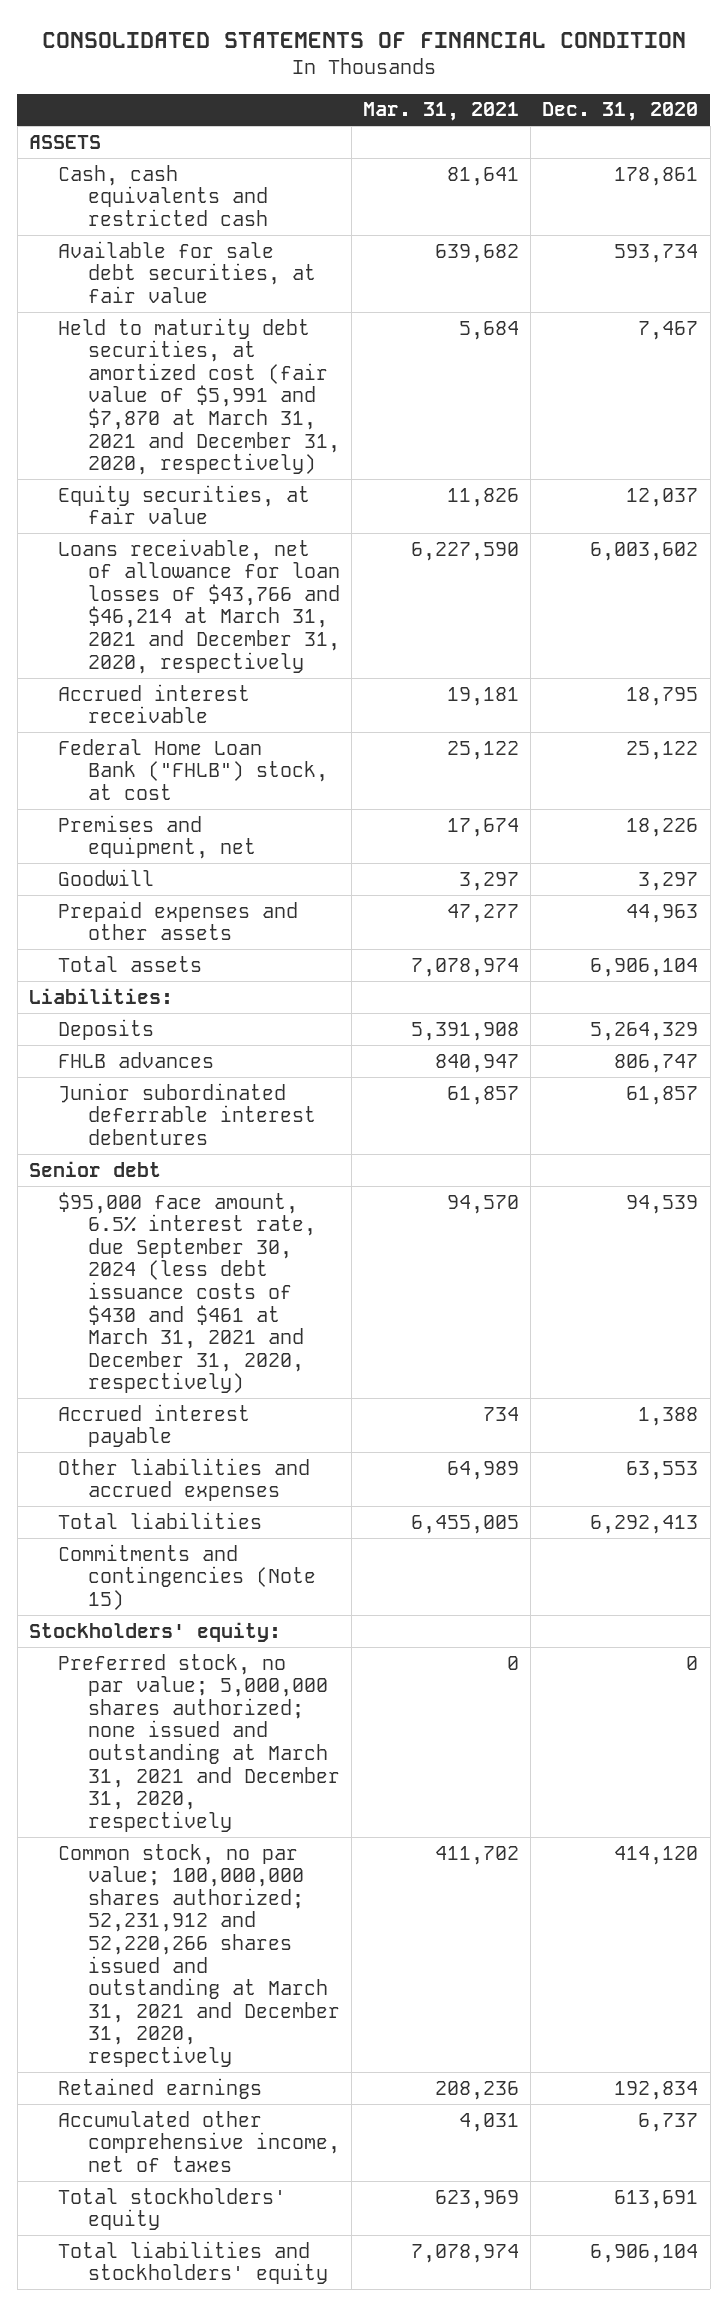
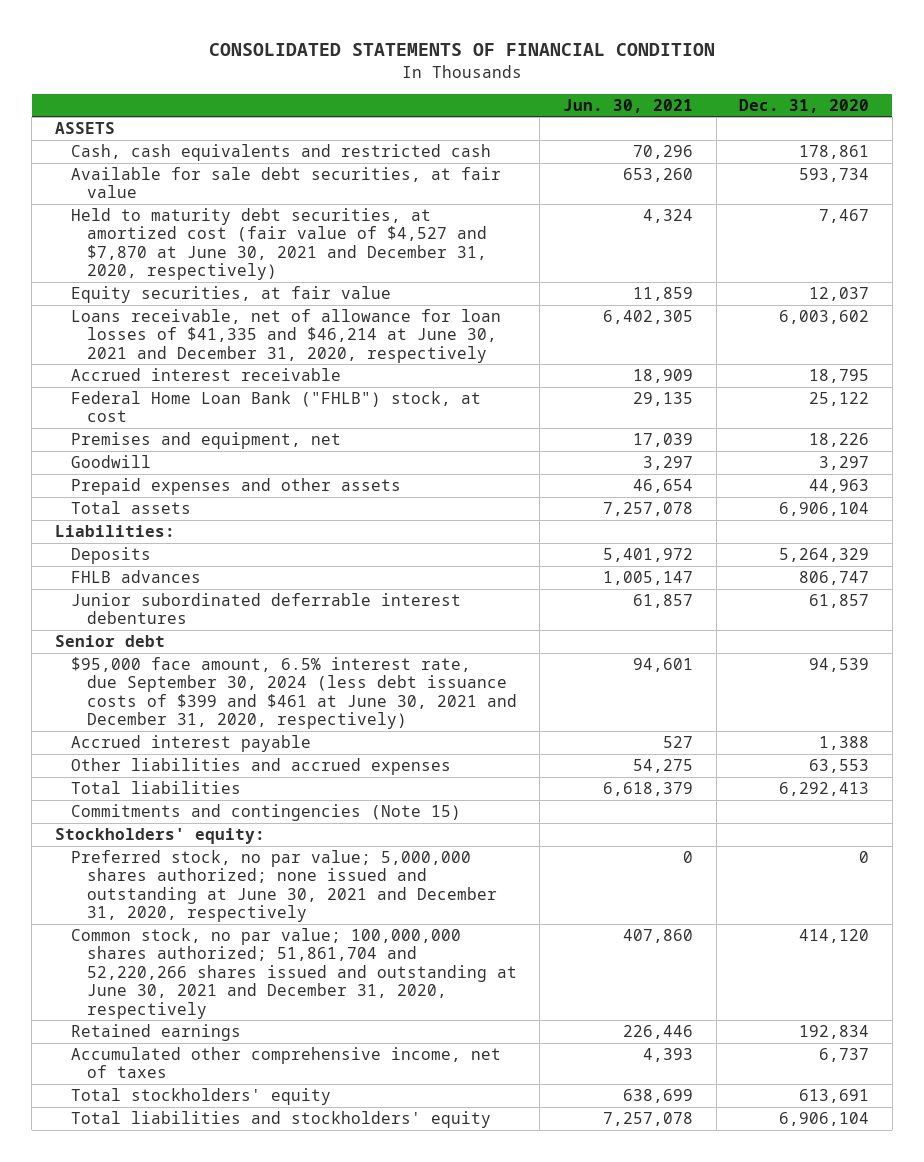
[363,102,520,122] Mar. 31, 2021 -> none
none -> [563,98,694,113] Jun. 30, 2021
[58,317,340,476] Held to maturity debt securities, at amortized cost (fair value of $5,991 and $7,870 at March 31, 2021 and December 31, 2020, respectively) -> [70,207,487,281] Held to maturity debt securities, at amortized cost (fair value of $4,527 and $7,870 at June 30, 2021 and December 31, 2020, respectively)
[58,538,340,674] Loans receivable, net of allowance for loan losses of $43,766 and $46,214 at March 31, 2021 and December 31, 2020, respectively -> [70,308,501,363] Loans receivable, net of allowance for loan losses of $41,335 and $46,214 at June 30, 2021 and December 31, 2020, respectively
[58,1191,316,1394] $95,000 face amount, 6.5% interest rate, due September 30, 2024 (less debt issuance costs of $430 and $461 at March 31, 2021 and December 31, 2020, respectively) -> [70,656,517,730] $95,000 face amount, 6.5% interest rate, due September 30, 2024 (less debt issuance costs of $399 and $461 at June 30, 2021 and December 31, 2020, respectively)
[58,1653,340,1832] Preferred stock, no par value; 5,000,000 shares authorized; none issued and outstanding at March 31, 2021 and December 31, 2020, respectively -> [70,849,497,923] Preferred stock, no par value; 5,000,000 shares authorized; none issued and outstanding at June 30, 2021 and December 31, 2020, respectively
[58,1843,340,2067] Common stock, no par value; 100,000,000 shares authorized; 52,231,912 and 52,220,266 shares issued and outstanding at March 31, 2021 and December 31, 2020, respectively -> [70,927,517,1019] Common stock, no par value; 100,000,000 shares authorized; 51,861,704 and 52,220,266 shares issued and outstanding at June 30, 2021 and December 31, 2020, respectively

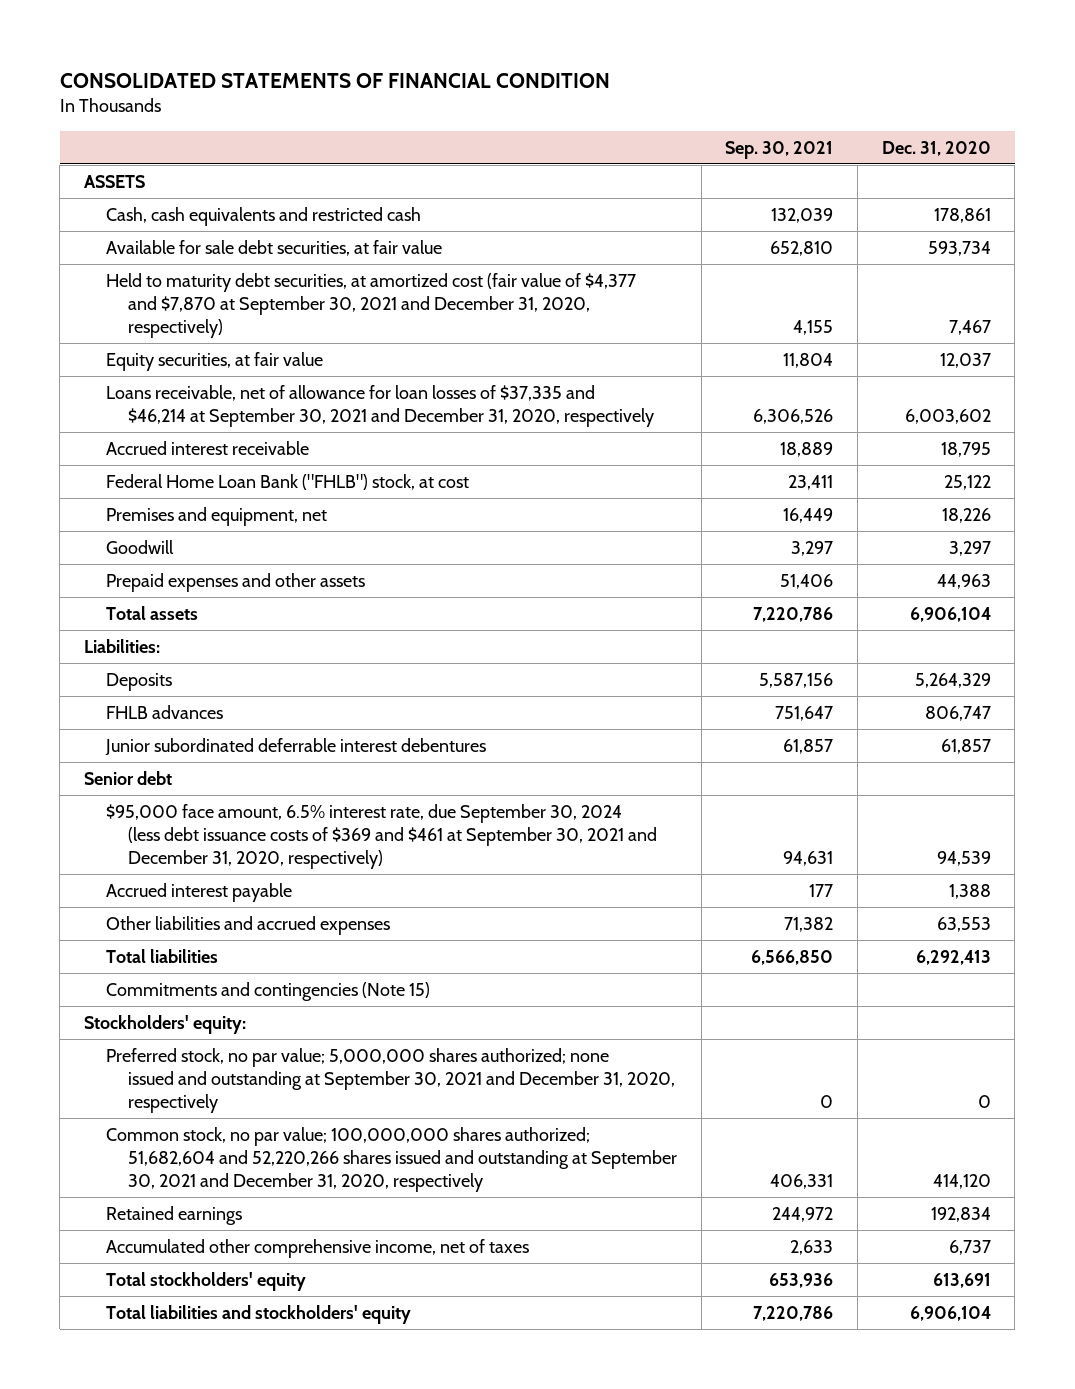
[563,98,694,113] Jun. 30, 2021 -> none
none -> [725,140,834,159] Sep. 30, 2021
[70,207,487,281] Held to maturity debt securities, at amortized cost (fair value of $4,527 and $7,870 at June 30, 2021 and December 31, 2020, respectively) -> [106,272,637,339] Held to maturity debt securities, at amortized cost (fair value of $4,377 and $7,870 at September 30, 2021 and December 31, 2020, respectively)
[70,308,501,363] Loans receivable, net of allowance for loan losses of $41,335 and $46,214 at June 30, 2021 and December 31, 2020, respectively -> [106,384,655,428] Loans receivable, net of allowance for loan losses of $37,335 and $46,214 at September 30, 2021 and December 31, 2020, respectively
[70,656,517,730] $95,000 face amount, 6.5% interest rate, due September 30, 2024 (less debt issuance costs of $399 and $461 at June 30, 2021 and December 31, 2020, respectively) -> [106,803,658,870] $95,000 face amount, 6.5% interest rate, due September 30, 2024 (less debt issuance costs of $369 and $461 at September 30, 2021 and December 31, 2020, respectively)
[70,849,497,923] Preferred stock, no par value; 5,000,000 shares authorized; none issued and outstanding at June 30, 2021 and December 31, 2020, respectively -> [106,1047,676,1114] Preferred stock, no par value; 5,000,000 shares authorized; none issued and outstanding at September 30, 2021 and December 31, 2020, respectively
[70,927,517,1019] Common stock, no par value; 100,000,000 shares authorized; 51,861,704 and 52,220,266 shares issued and outstanding at June 30, 2021 and December 31, 2020, respectively -> [106,1126,678,1193] Common stock, no par value; 100,000,000 shares authorized; 51,682,604 and 52,220,266 shares issued and outstanding at September 30, 2021 and December 31, 2020, respectively

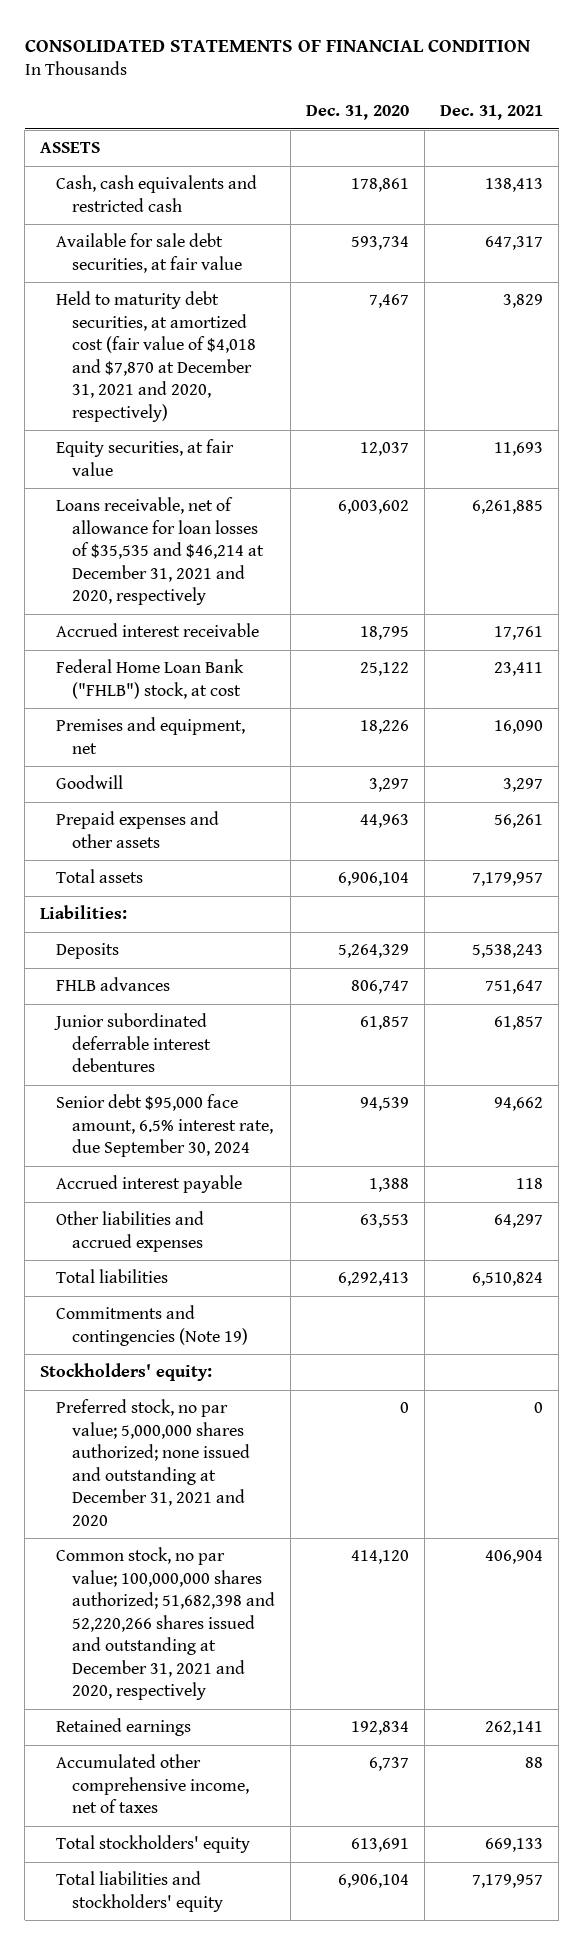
[725,140,834,159] Sep. 30, 2021 -> none
none -> [440,105,544,121] Dec. 31, 2021
[106,272,637,339] Held to maturity debt securities, at amortized cost (fair value of $4,377 and $7,870 at September 30, 2021 and December 31, 2020, respectively) -> [56,291,257,422] Held to maturity debt securities, at amortized cost (fair value of $4,018 and $7,870 at December 31, 2021 and 2020, respectively)
[106,384,655,428] Loans receivable, net of allowance for loan losses of $37,335 and $46,214 at September 30, 2021 and December 31, 2020, respectively -> [56,497,265,606] Loans receivable, net of allowance for loan losses of $35,535 and $46,214 at December 31, 2021 and 2020, respectively
[83,770,172,785] Senior debt -> none
[106,803,658,870] $95,000 face amount, 6.5% interest rate, due September 30, 2024 (less debt issuance costs of $369 and $461 at September 30, 2021 and December 31, 2020, respectively) -> [56,1094,274,1158] Senior debt $95,000 face amount, 6.5% interest rate, due September 30, 2024
[106,981,431,1001] Commitments and contingencies (Note 15) -> [56,1305,249,1346] Commitments and contingencies (Note 19)
[106,1047,676,1114] Preferred stock, no par value; 5,000,000 shares authorized; none issued and outstanding at September 30, 2021 and December 31, 2020, respectively -> [56,1399,251,1526] Preferred stock, no par value; 5,000,000 shares authorized; none issued and outstanding at December 31, 2021 and 2020
[106,1126,678,1193] Common stock, no par value; 100,000,000 shares authorized; 51,682,604 and 52,220,266 shares issued and outstanding at September 30, 2021 and December 31, 2020, respectively -> [56,1547,276,1701] Common stock, no par value; 100,000,000 shares authorized; 51,682,398 and 52,220,266 shares issued and outstanding at December 31, 2021 and 2020, respectively

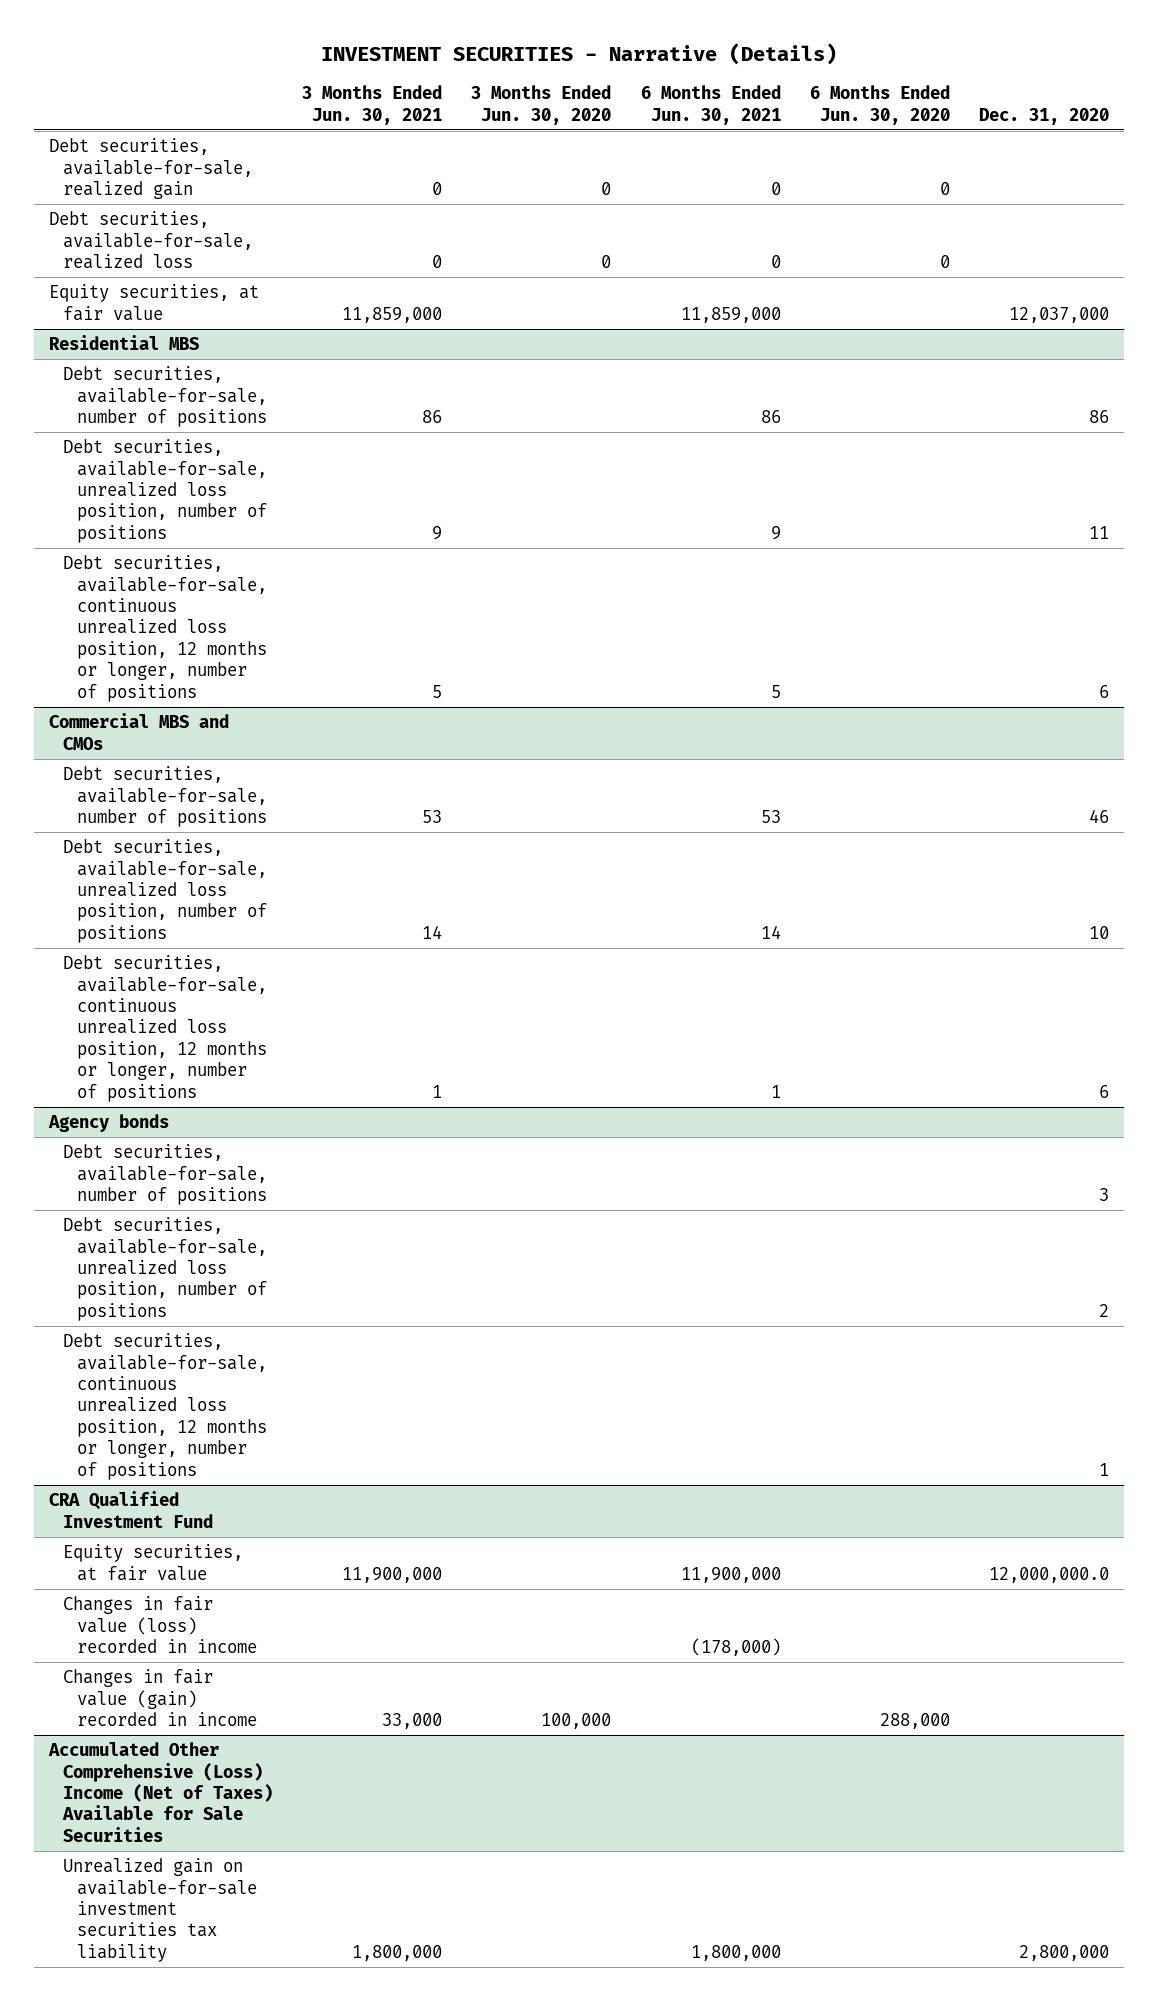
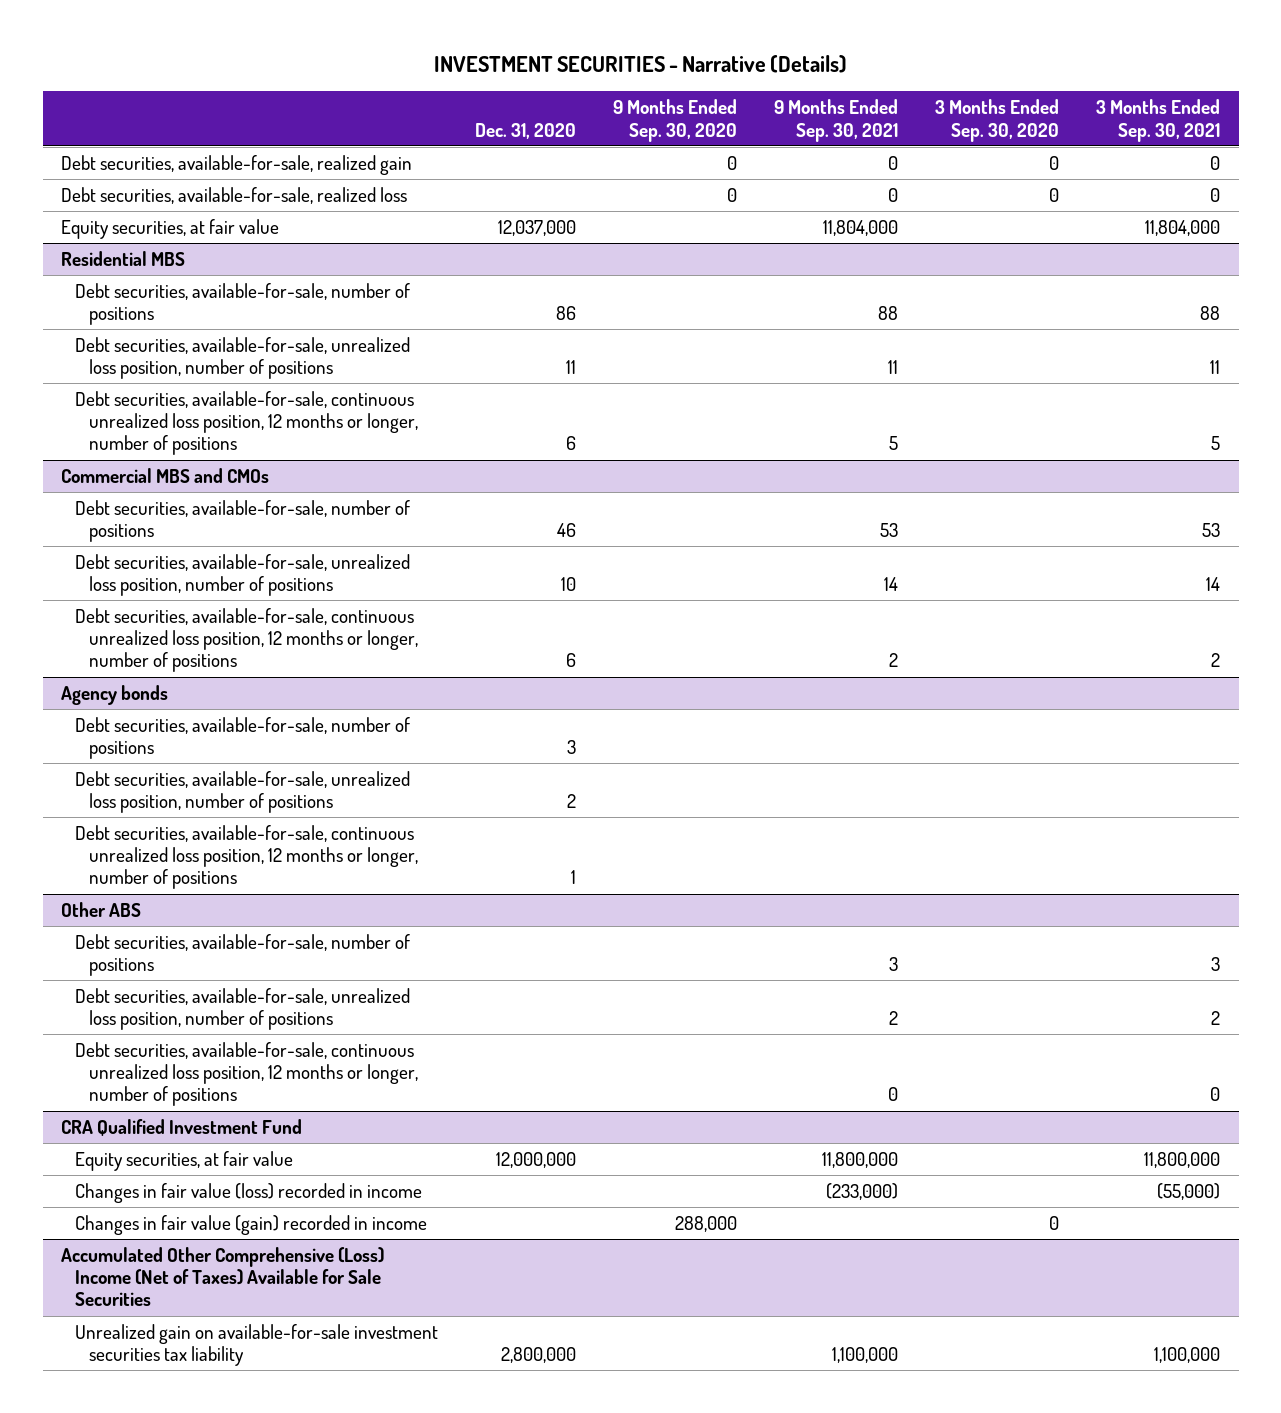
[302,85,443,125] 3 Months Ended Jun. 30, 2021 -> none
[471,85,612,125] 3 Months Ended Jun. 30, 2020 -> none
[640,85,781,125] 6 Months Ended Jun. 30, 2021 -> none
[809,85,950,125] 6 Months Ended Jun. 30, 2020 -> none
none -> [613,99,738,142] 9 Months Ended Sep. 30, 2020
none -> [774,99,899,142] 9 Months Ended Sep. 30, 2021
none -> [935,99,1060,142] 3 Months Ended Sep. 30, 2020
none -> [1096,99,1221,142] 3 Months Ended Sep. 30, 2021
none -> [61,902,142,918] Other ABS
none -> [75,934,411,977] Debt securities, available-for-sale, number of positions
none -> [75,988,411,1031] Debt securities, available-for-sale, unrealized loss position, number of positions
none -> [75,1042,419,1107] Debt securities, available-for-sale, continuous unrealized loss position, 12 months or longer, number of positions
[989,1566,1110,1583] 12,000,000.0 -> [496,1152,577,1169] 12,000,000

